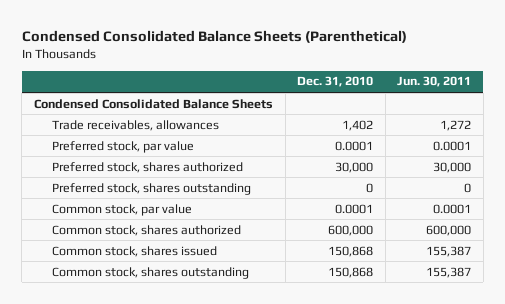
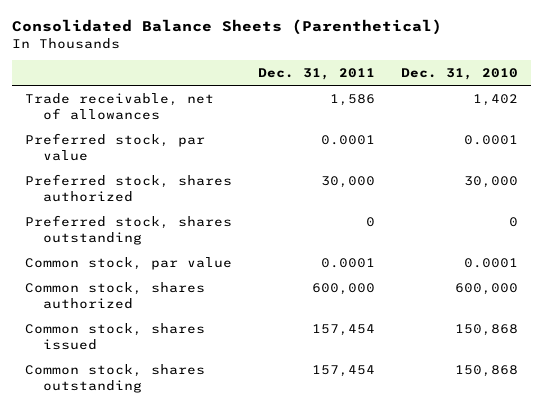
[21,30,407,44] Condensed Consolidated Balance Sheets (Parenthetical) -> [11,18,442,35] Consolidated Balance Sheets (Parenthetical)
[397,76,472,88] Jun. 30, 2011 -> none
none -> [257,67,375,80] Dec. 31, 2011
[33,98,273,109] Condensed Consolidated Balance Sheets -> none
[52,119,220,131] Trade receivables, allowances -> [24,93,214,120] Trade receivable, net of allowances

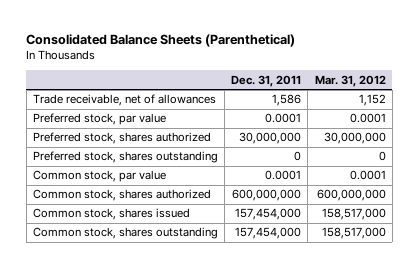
[401,67,519,80] Dec. 31, 2010 -> none
none -> [314,74,386,87] Mar. 31, 2012
[320,176,375,189] 30,000 -> [239,132,302,145] 30,000,000
[311,283,375,296] 600,000 -> [232,189,302,202] 600,000,000
[311,324,375,337] 157,454 -> [235,208,302,221] 157,454,000
[311,365,375,378] 157,454 -> [235,227,302,240] 157,454,000

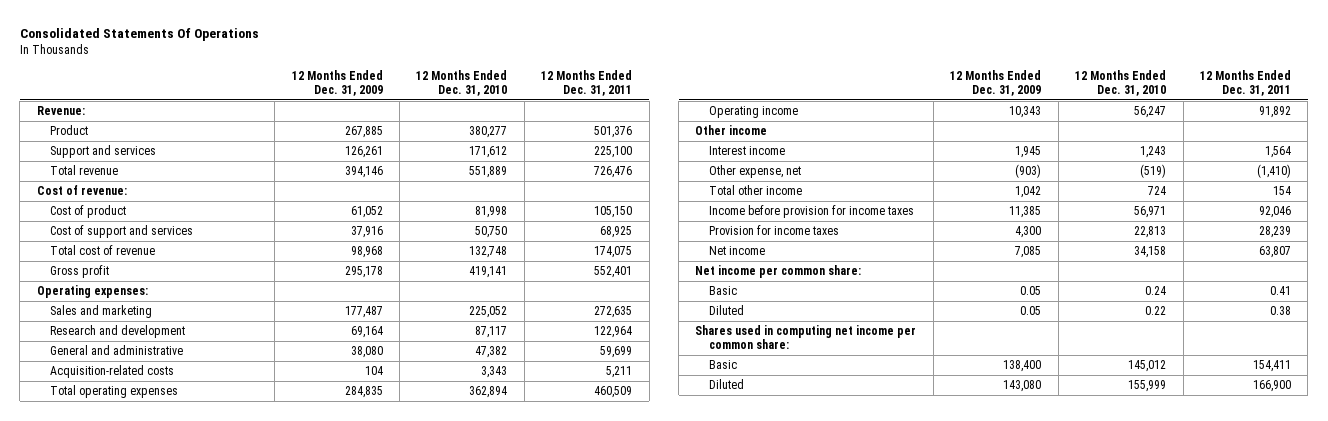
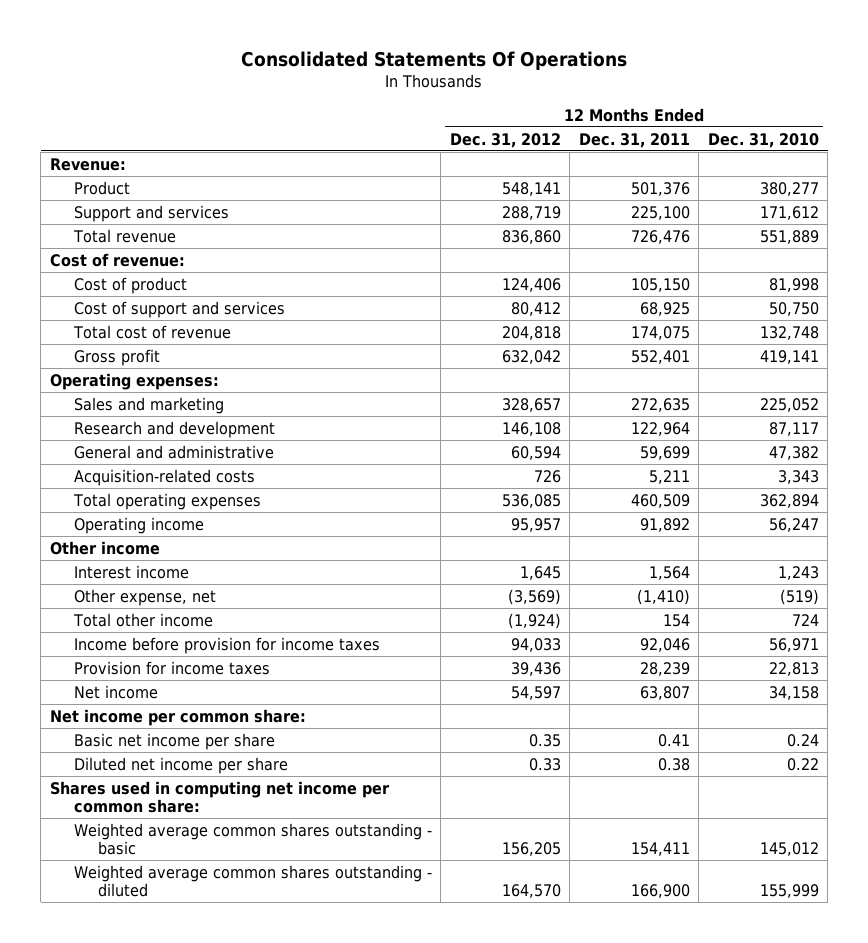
[291,70,383,96] 12 Months Ended Dec. 31, 2009 -> none
none -> [449,132,561,148] Dec. 31, 2012
[708,286,737,296] Basic -> [73,732,275,750] Basic net income per share
[708,305,744,316] Diluted -> [73,756,288,774] Diluted net income per share
[708,360,737,370] Basic -> [73,822,432,856] Weighted average common shares outstanding - basic
[708,379,744,390] Diluted -> [73,864,432,898] Weighted average common shares outstanding - diluted

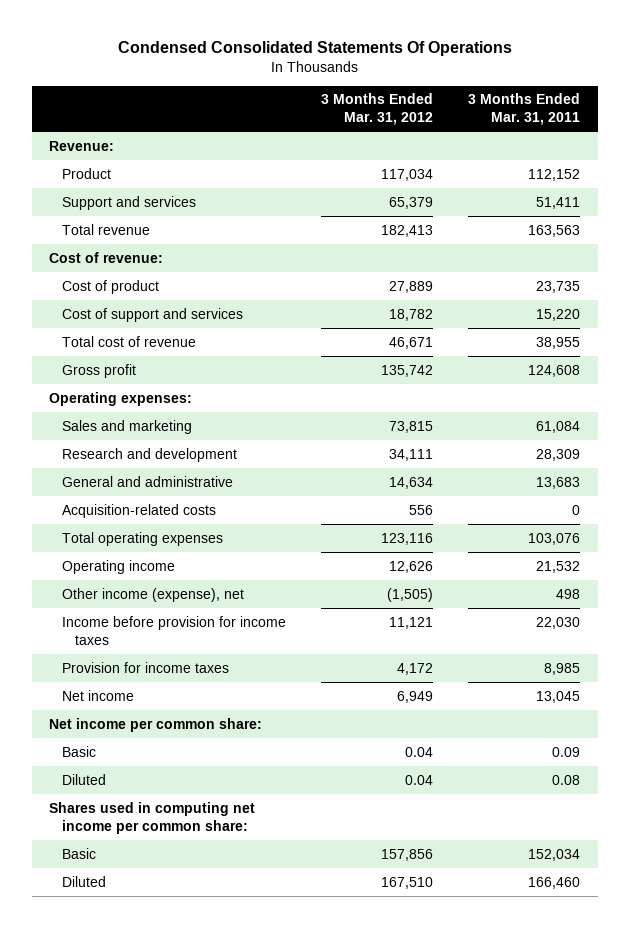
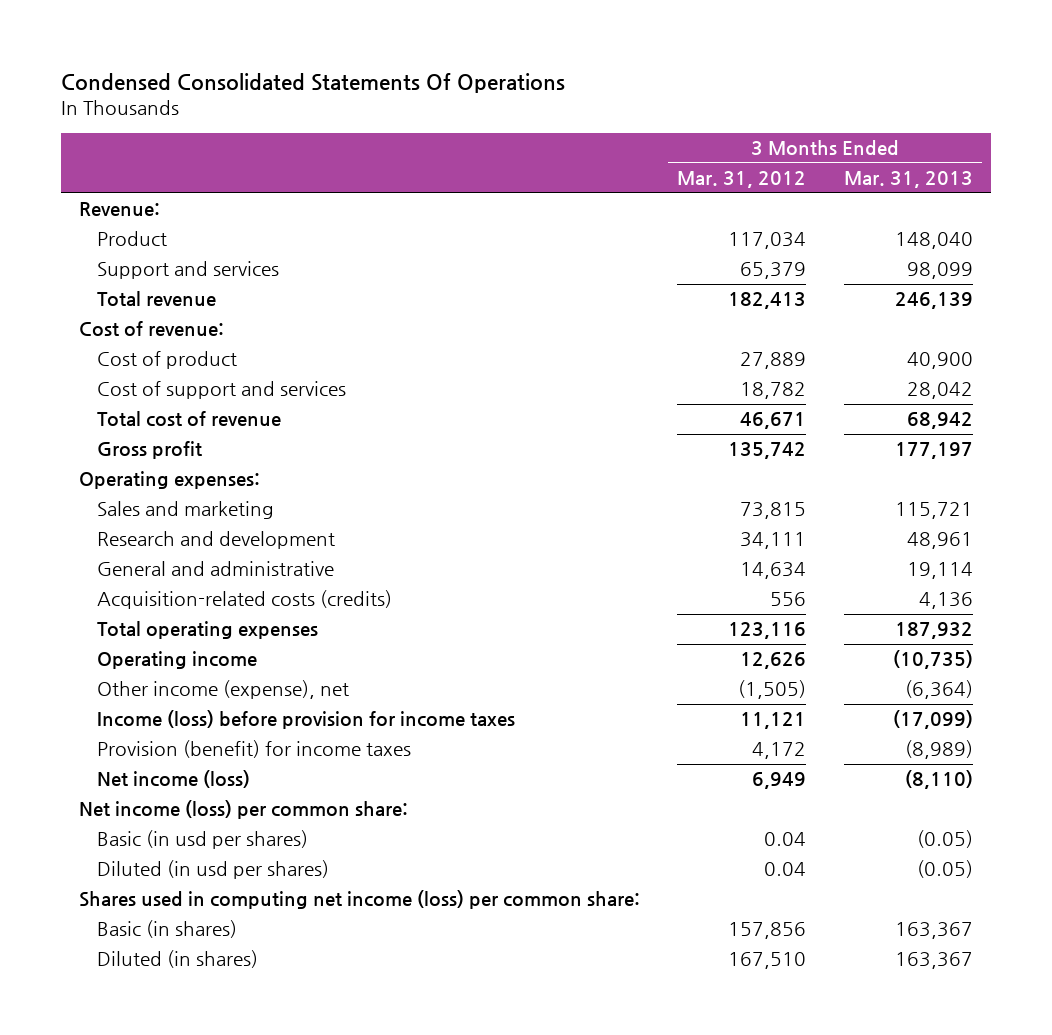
[468,93,581,126] 3 Months Ended Mar. 31, 2011 -> none
none -> [843,170,973,188] Mar. 31, 2013
[62,503,217,518] Acquisition-related costs -> [96,590,392,610] Acquisition-related costs (credits)
[62,615,287,645] Income before provision for income taxes -> [96,710,515,730] Income (loss) before provision for income taxes
[62,661,230,673] Provision for income taxes -> [96,740,411,759] Provision (benefit) for income taxes
[62,689,135,701] Net income -> [96,770,250,789] Net income (loss)
[49,717,263,732] Net income per common share: -> [79,800,409,820] Net income (loss) per common share:
[62,745,97,757] Basic -> [96,830,308,850] Basic (in usd per shares)
[62,773,107,785] Diluted -> [96,860,329,880] Diluted (in usd per shares)
[49,801,256,834] Shares used in computing net income per common share: -> [79,890,641,910] Shares used in computing net income (loss) per common share:
[62,847,97,859] Basic -> [96,920,237,939] Basic (in shares)
[62,875,107,887] Diluted -> [96,950,258,969] Diluted (in shares)

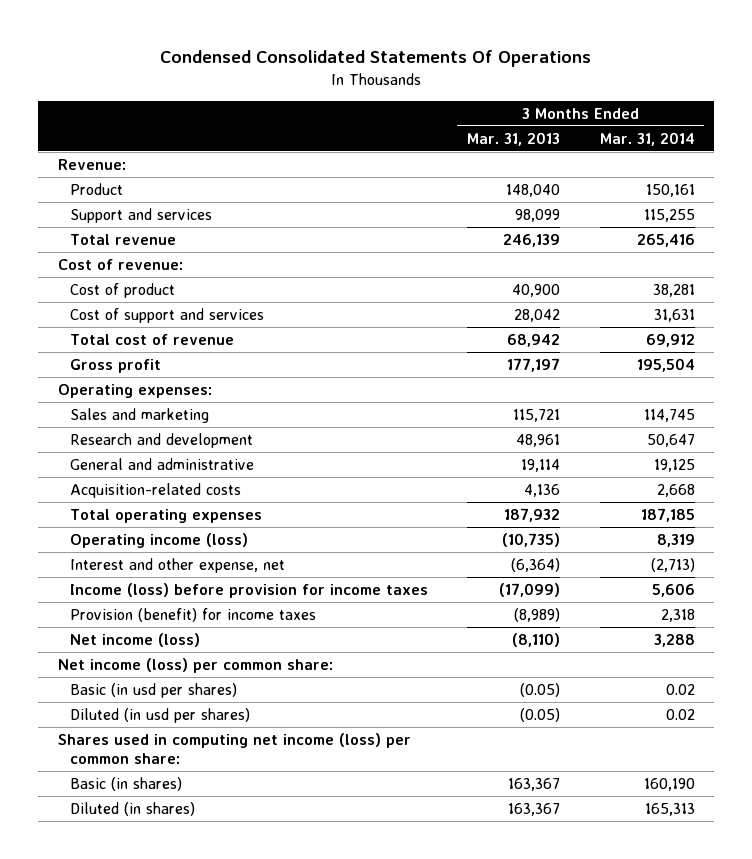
[677,170,807,188] Mar. 31, 2012 -> none
none -> [599,131,695,146] Mar. 31, 2014
[96,590,392,610] Acquisition-related costs (credits) -> [69,482,241,498] Acquisition-related costs
[96,651,257,670] Operating income -> [69,532,248,548] Operating income (loss)
[96,680,349,700] Other income (expense), net -> [69,557,285,573] Interest and other expense, net

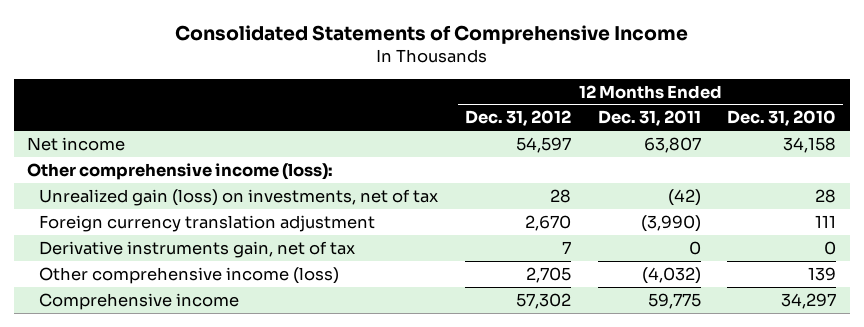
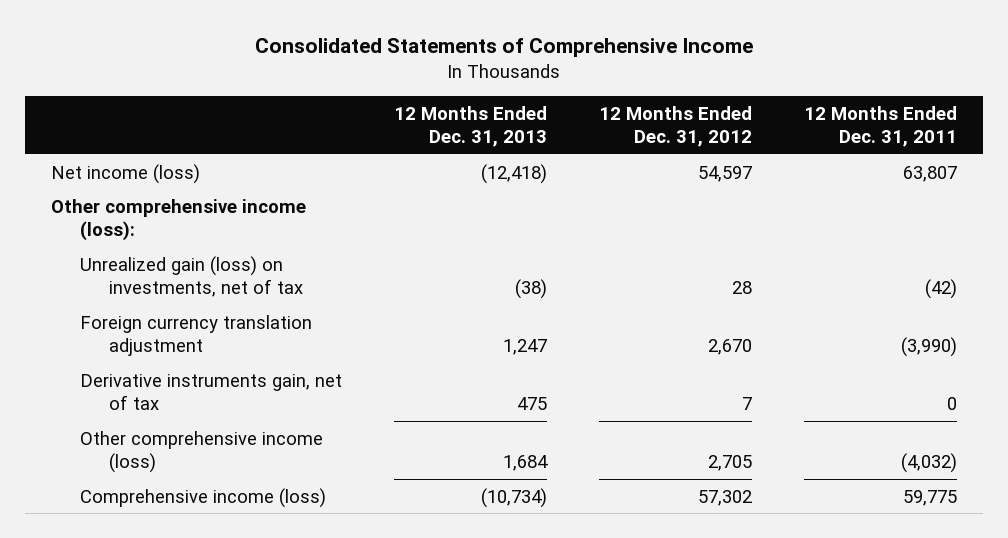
[727,110,837,127] Dec. 31, 2010 -> none
none -> [393,105,547,148] 12 Months Ended Dec. 31, 2013
[27,136,126,151] Net income -> [50,163,200,184] Net income (loss)
[39,292,240,310] Comprehensive income -> [79,487,326,508] Comprehensive income (loss)

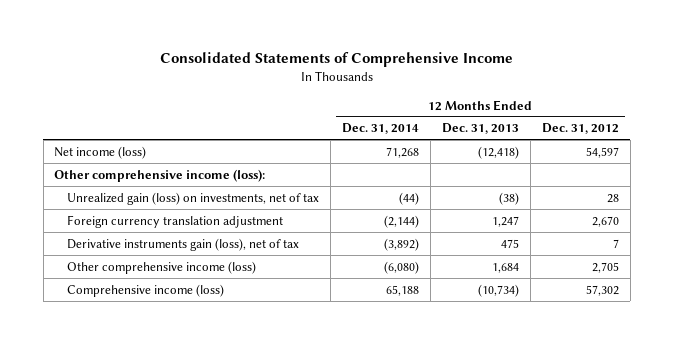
[804,105,958,148] 12 Months Ended Dec. 31, 2011 -> none
none -> [342,123,420,135] Dec. 31, 2014
[79,373,342,410] Derivative instruments gain, net of tax -> [67,237,300,251] Derivative instruments gain (loss), net of tax

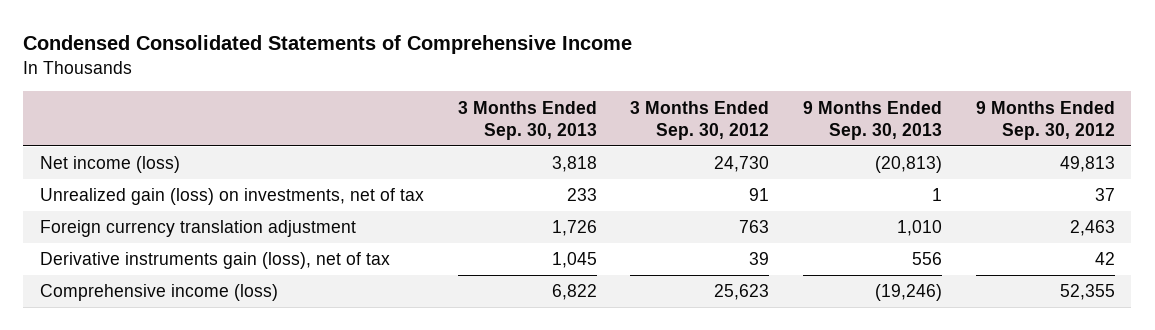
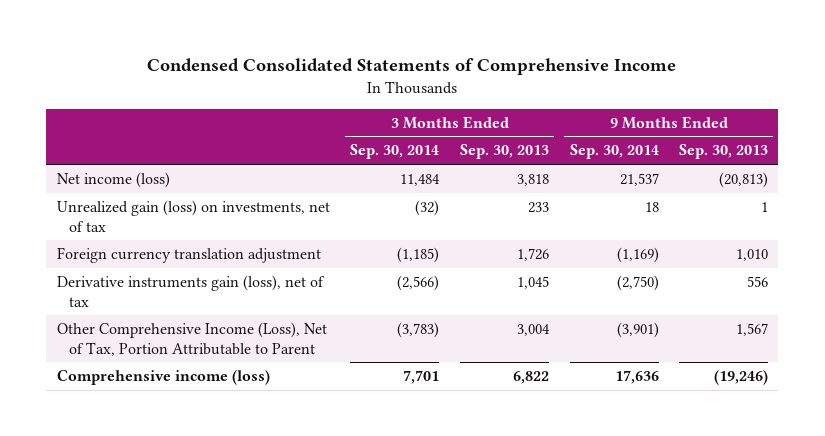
[630,100,770,140] 3 Months Ended Sep. 30, 2012 -> none
[975,100,1115,140] 9 Months Ended Sep. 30, 2012 -> none
none -> [350,144,440,160] Sep. 30, 2014
none -> [569,144,659,160] Sep. 30, 2014
none -> [56,321,327,356] Other Comprehensive Income (Loss), Net of Tax, Portion Attributable to Parent

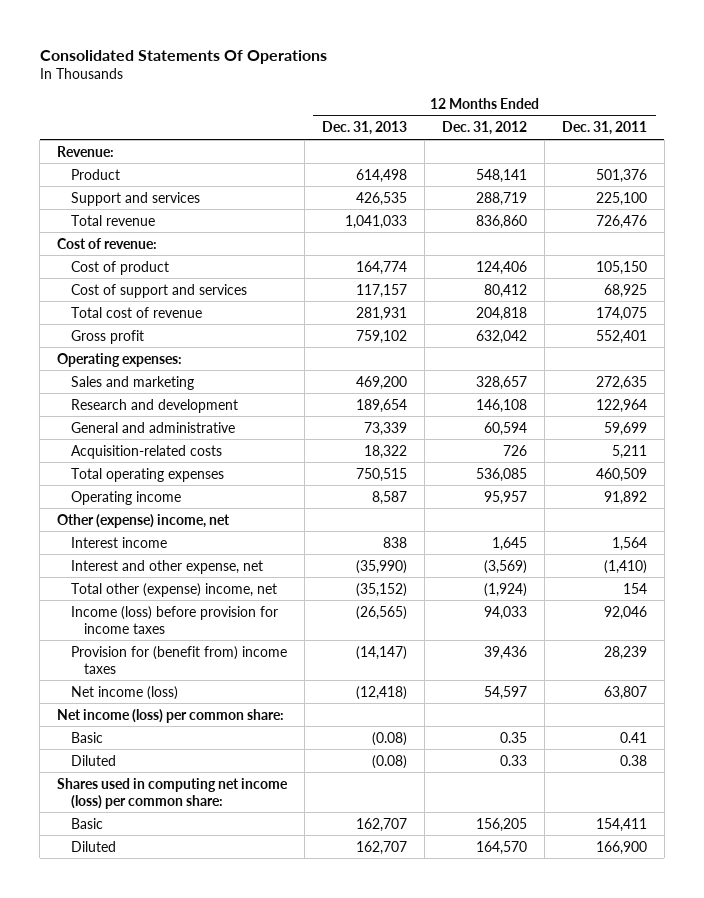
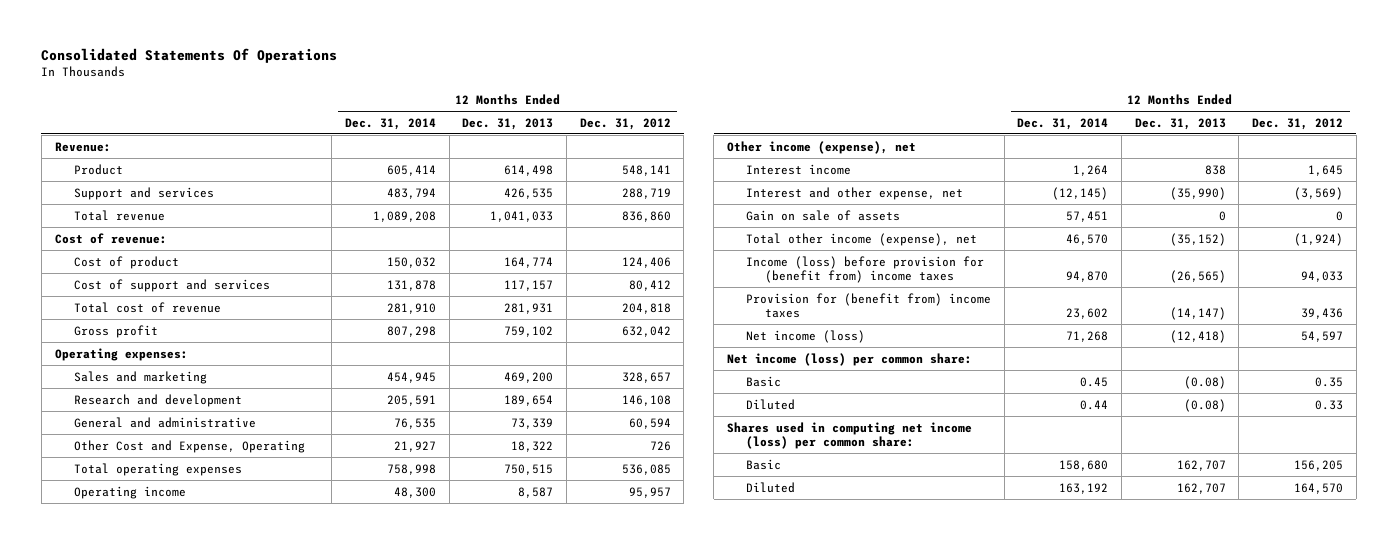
[561,121,647,136] Dec. 31, 2011 -> none
none -> [344,117,436,130] Dec. 31, 2014
[70,444,222,459] Acquisition-related costs -> [73,439,305,453] Other Cost and Expense, Operating
[57,513,231,528] Other (expense) income, net -> [726,140,916,154] Other income (expense), net
none -> [746,209,901,221] Gain on sale of assets
[70,582,277,597] Total other (expense) income, net -> [746,232,978,246] Total other income (expense), net
[70,605,278,634] Income (loss) before provision for income taxes -> [746,255,985,283] Income (loss) before provision for (benefit from) income taxes

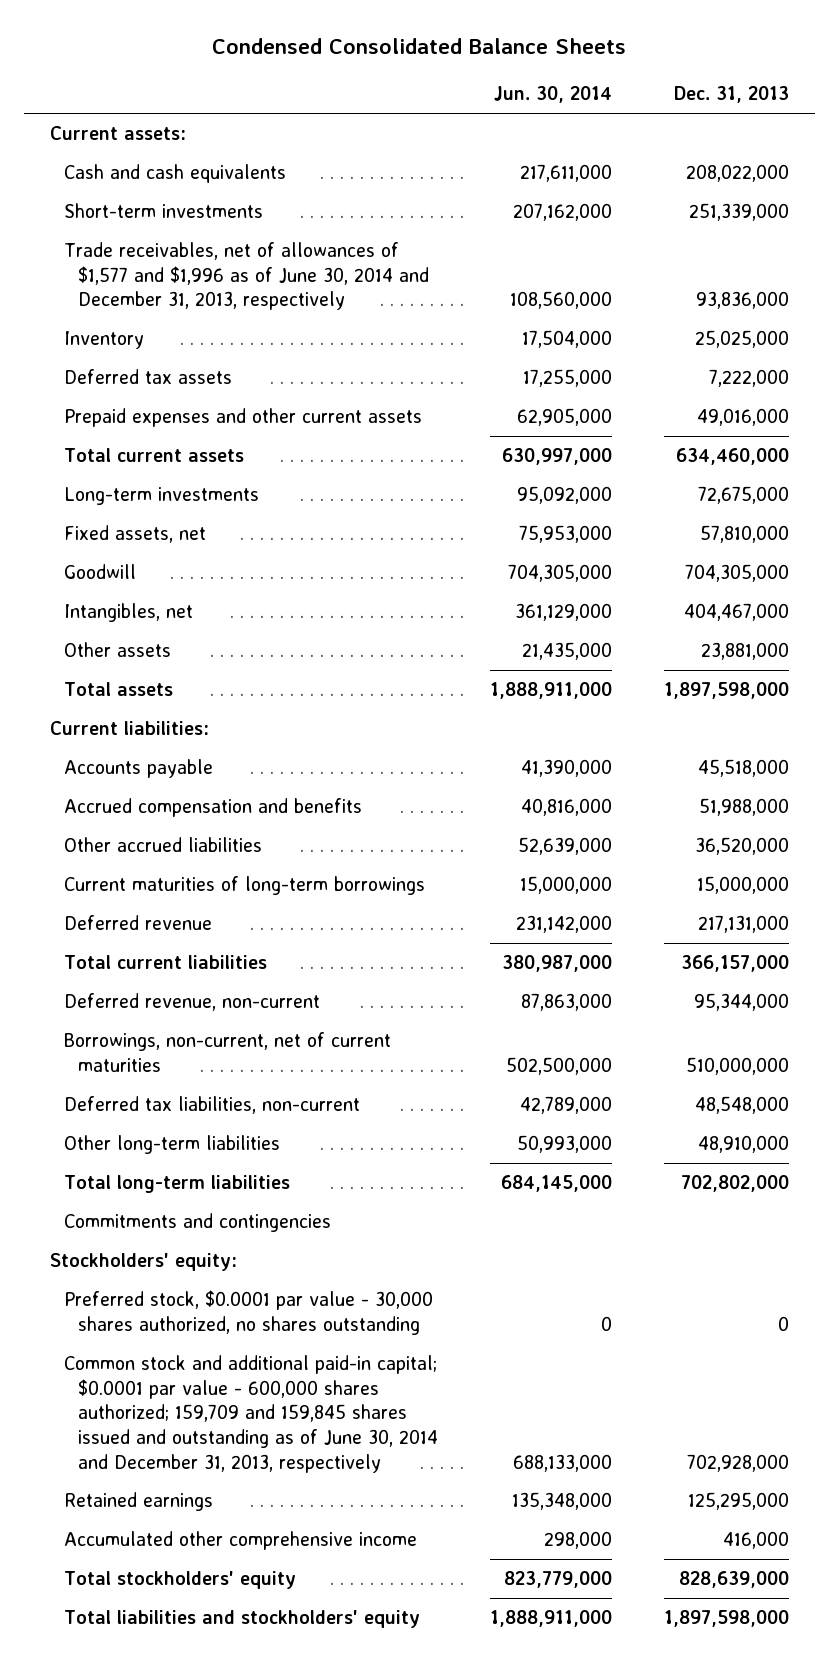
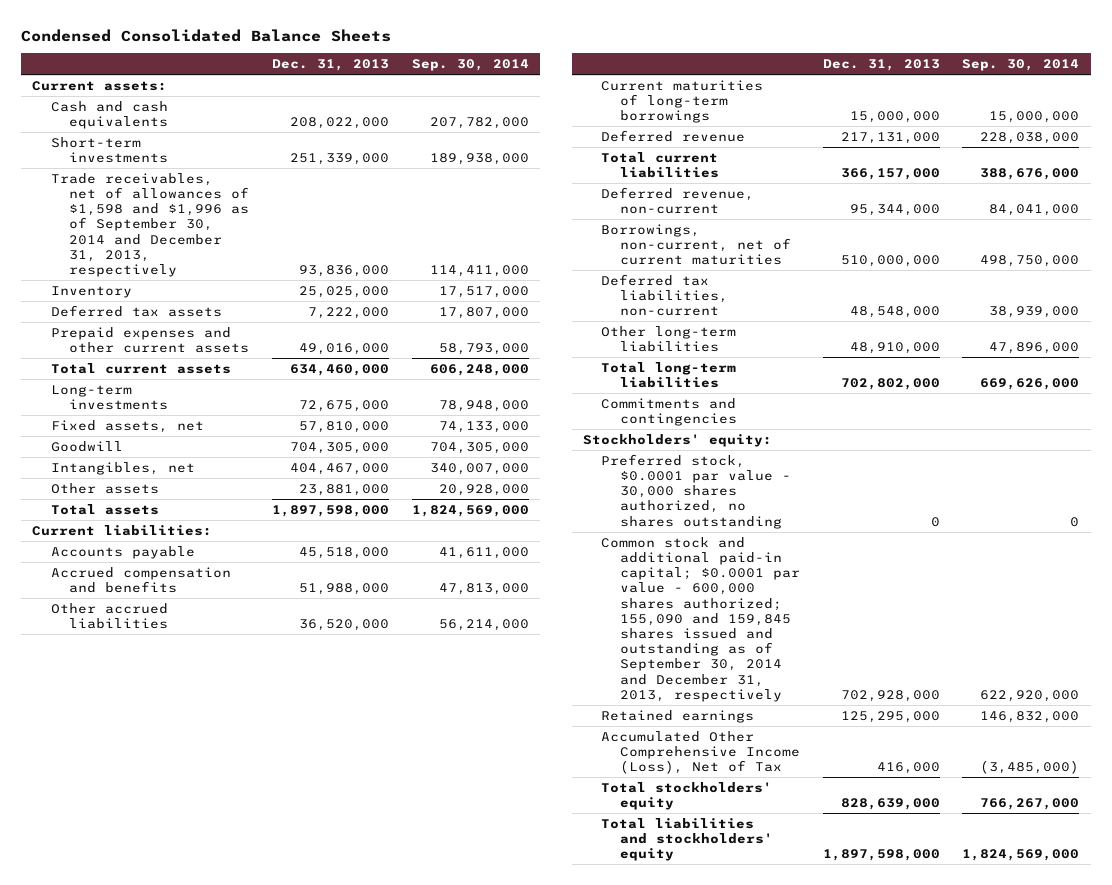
[493,86,612,104] Jun. 30, 2014 -> none
none -> [411,59,529,72] Sep. 30, 2014
[63,242,430,311] Trade receivables, net of allowances of $1,577 and $1,996 as of June 30, 2014 and December 31, 2013, respectively -> [50,172,250,278] Trade receivables, net of allowances of $1,598 and $1,996 as of September 30, 2014 and December 31, 2013, respectively
[63,1355,439,1473] Common stock and additional paid-in capital; $0.0001 par value - 600,000 shares authorized; 159,709 and 159,845 shares issued and outstanding as of June 30, 2014 and December 31, 2013, respectively -> [601,536,800,702] Common stock and additional paid-in capital; $0.0001 par value - 600,000 shares authorized; 155,090 and 159,845 shares issued and outstanding as of September 30, 2014 and December 31, 2013, respectively
[63,1531,417,1551] Accumulated other comprehensive income -> [601,730,800,775] Accumulated Other Comprehensive Income (Loss), Net of Tax

